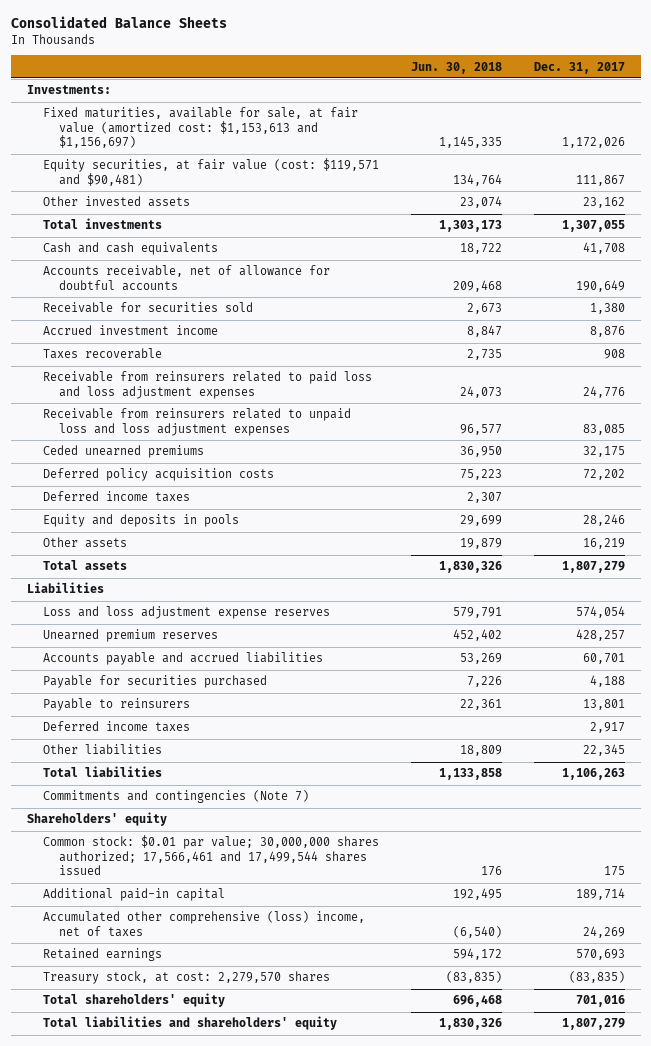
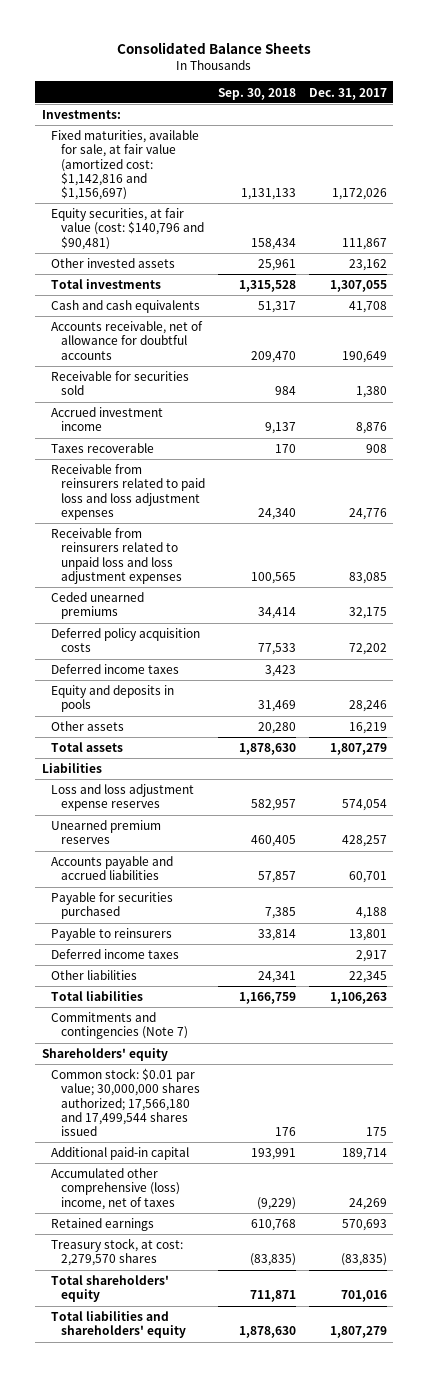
[410,61,502,74] Jun. 30, 2018 -> none
none -> [217,87,296,100] Sep. 30, 2018
[42,107,358,149] Fixed maturities, available for sale, at fair value (amortized cost: $1,153,613 and $1,156,697) -> [51,130,200,201] Fixed maturities, available for sale, at fair value (amortized cost: $1,142,816 and $1,156,697)
[42,158,379,186] Equity securities, at fair value (cost: $119,571 and $90,481) -> [51,208,205,250] Equity securities, at fair value (cost: $140,796 and $90,481)
[42,835,379,876] Common stock: $0.01 par value; 30,000,000 shares authorized; 17,566,461 and 17,499,544 shares issued -> [51,1068,201,1137] Common stock: $0.01 par value; 30,000,000 shares authorized; 17,566,180 and 17,499,544 shares issued

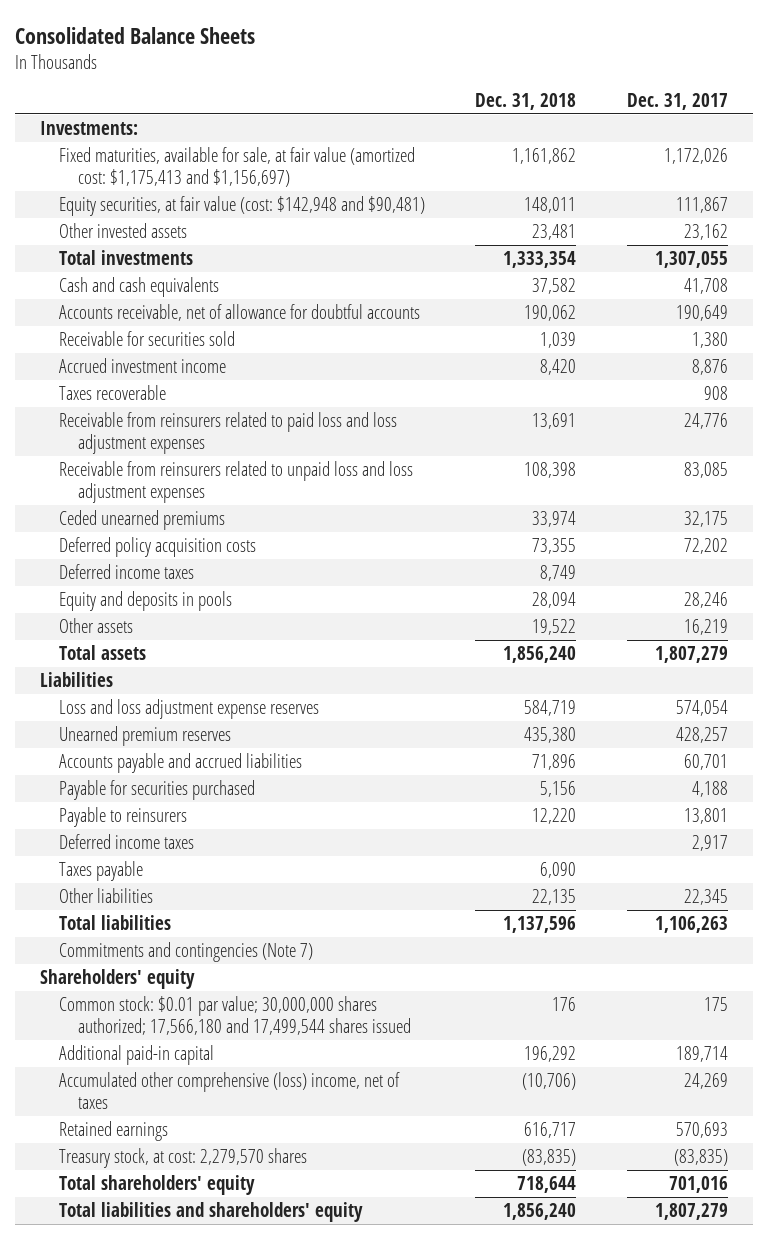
[217,87,296,100] Sep. 30, 2018 -> none
none -> [475,93,577,111] Dec. 31, 2018
[51,130,200,201] Fixed maturities, available for sale, at fair value (amortized cost: $1,142,816 and $1,156,697) -> [59,147,416,188] Fixed maturities, available for sale, at fair value (amortized cost: $1,175,413 and $1,156,697)
[51,208,205,250] Equity securities, at fair value (cost: $140,796 and $90,481) -> [59,196,426,217] Equity securities, at fair value (cost: $142,948 and $90,481)
none -> [59,861,144,882] Taxes payable

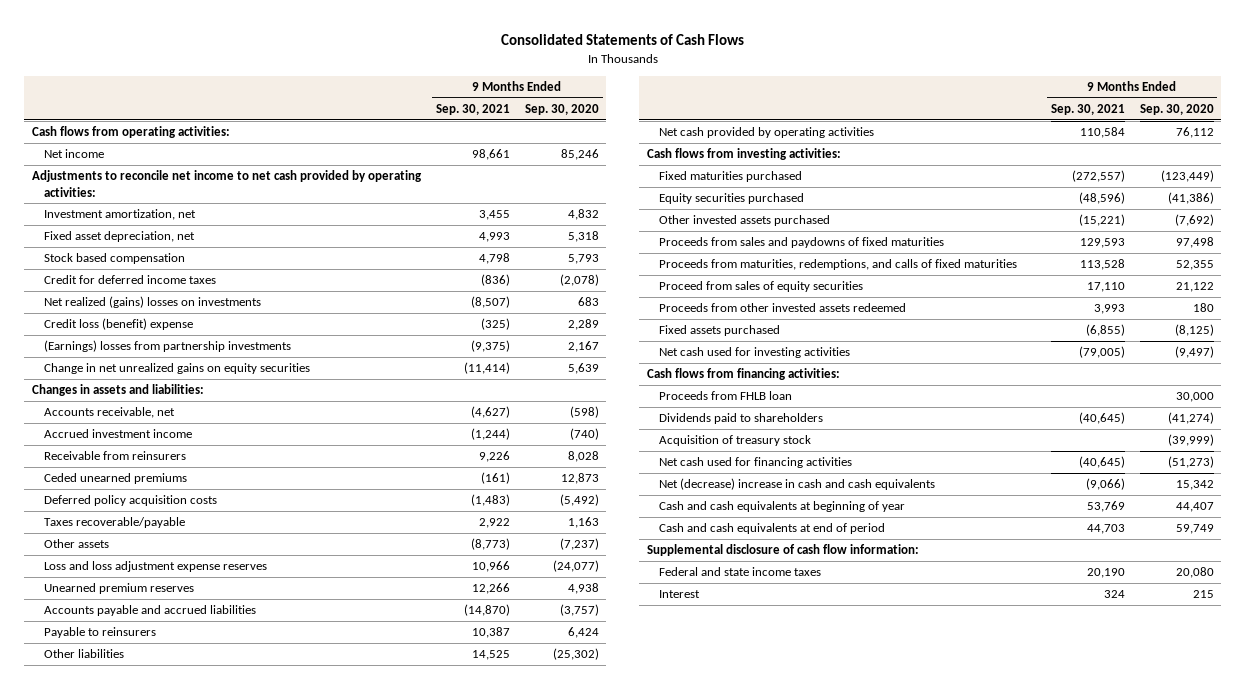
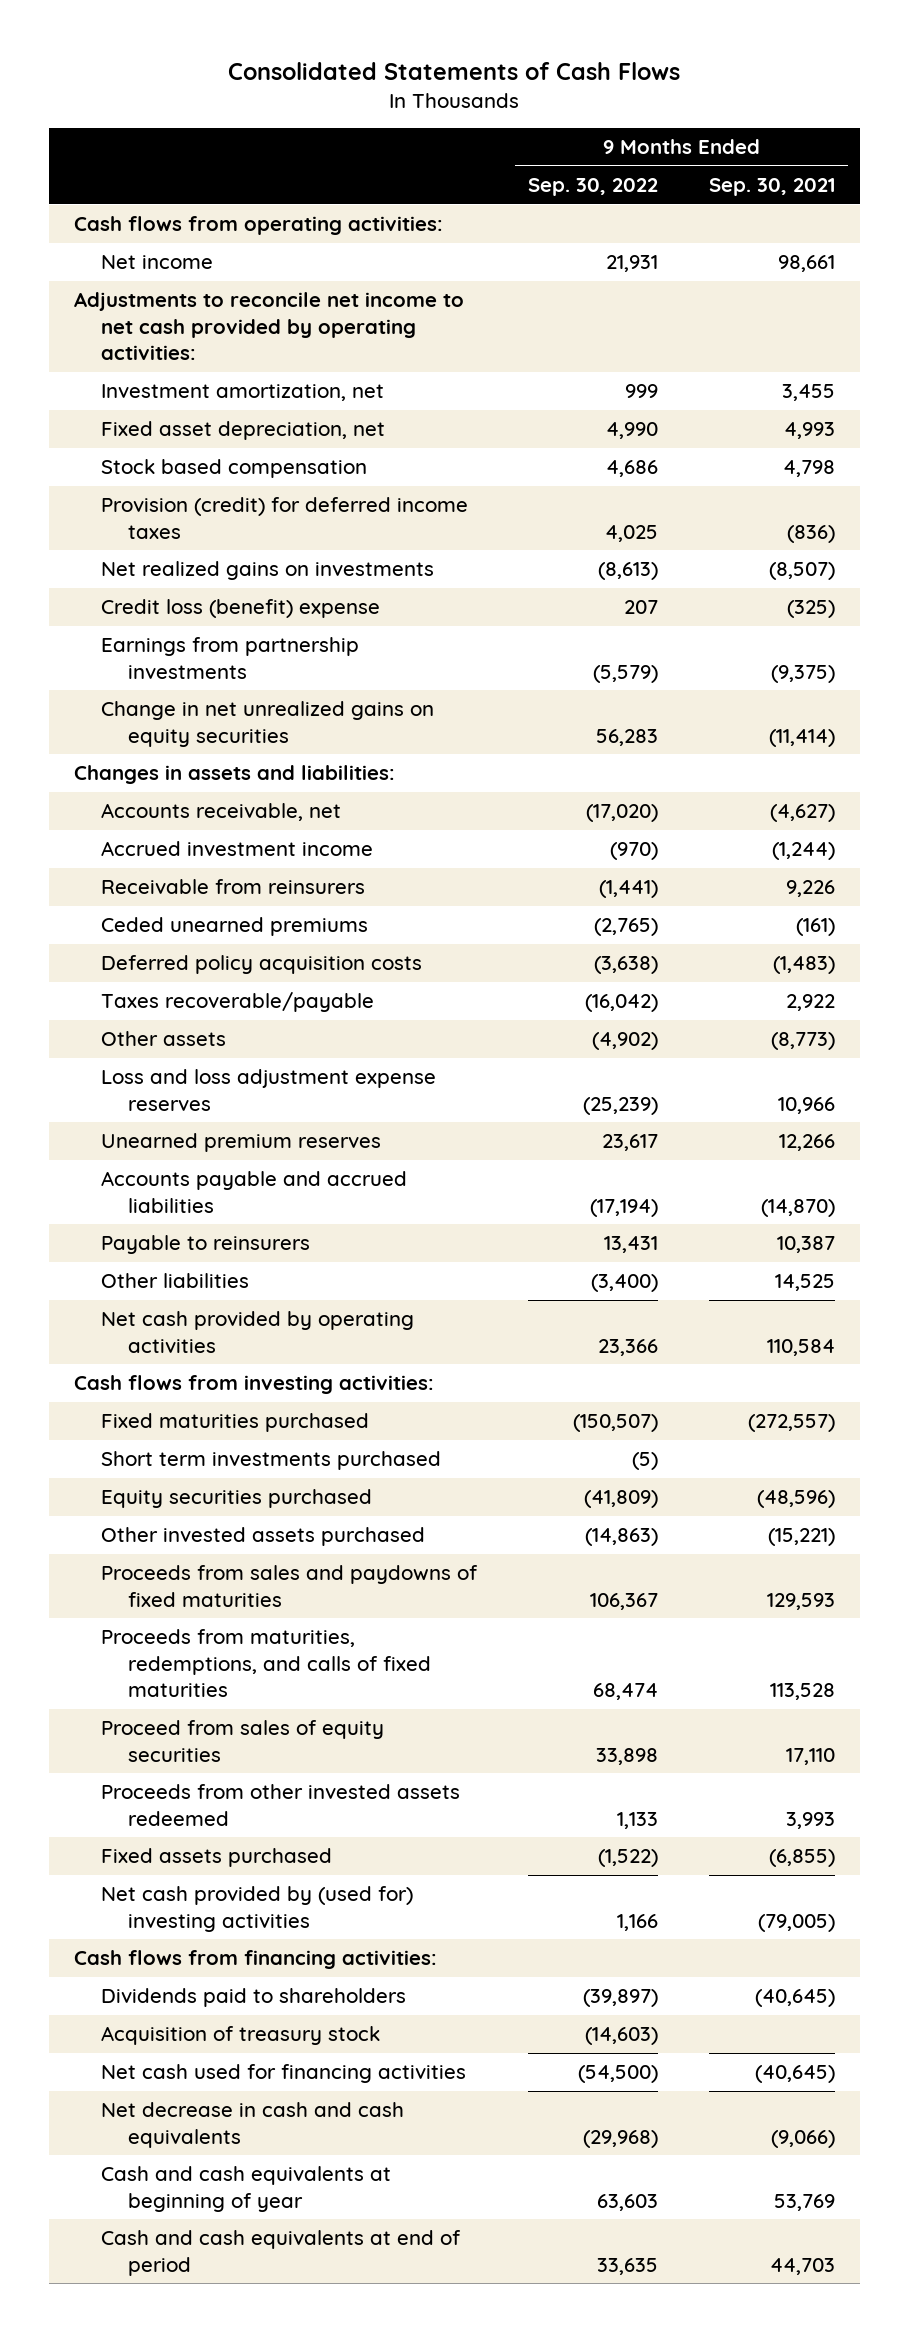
[524,103,599,115] Sep. 30, 2020 -> none
none -> [528,177,659,196] Sep. 30, 2022
[43,275,216,285] Credit for deferred income taxes -> [101,497,469,539] Provision (credit) for deferred income taxes
[43,296,261,309] Net realized (gains) losses on investments -> [101,561,435,581] Net realized gains on investments
[43,340,291,353] (Earnings) losses from partnership investments -> [101,637,360,679] Earnings from partnership investments
none -> [101,1451,442,1471] Short term investments purchased
[658,347,850,359] Net cash used for investing activities -> [101,1886,414,1932] Net cash provided by (used for) investing activities
[658,391,792,401] Proceeds from FHLB loan -> none
[658,478,935,491] Net (decrease) increase in cash and cash equivalents -> [101,2102,405,2148] Net decrease in cash and cash equivalents
[646,544,919,557] Supplemental disclosure of cash flow information: -> none
[658,567,821,577] Federal and state income taxes -> none
[658,590,700,599] Interest -> none

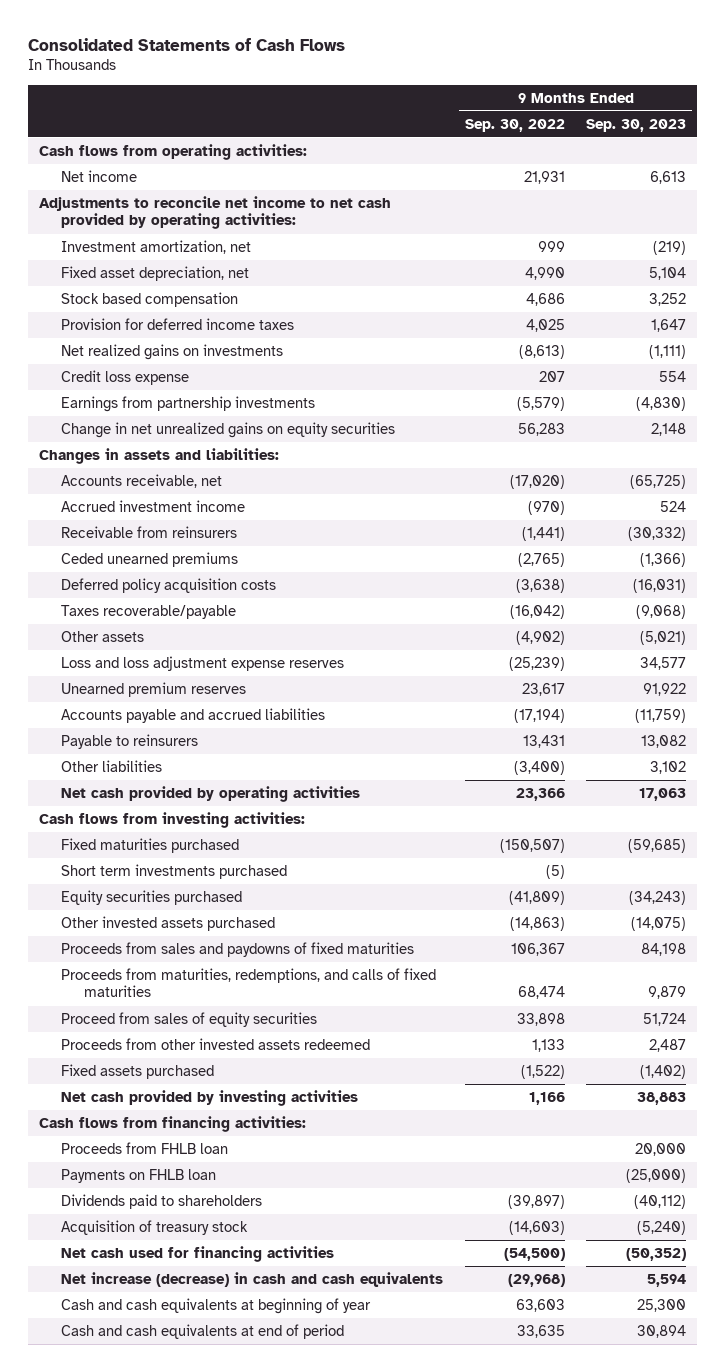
[708,177,835,196] Sep. 30, 2021 -> none
none -> [586,118,687,132] Sep. 30, 2023
[101,497,469,539] Provision (credit) for deferred income taxes -> [61,317,295,330] Provision for deferred income taxes
[101,599,381,619] Credit loss (benefit) expense -> [61,369,190,385] Credit loss expense
[101,1886,414,1932] Net cash provided by (used for) investing activities -> [61,1089,359,1106] Net cash provided by investing activities
none -> [61,1141,229,1154] Proceeds from FHLB loan
none -> [61,1168,217,1183] Payments on FHLB loan
[101,2102,405,2148] Net decrease in cash and cash equivalents -> [61,1271,444,1287] Net increase (decrease) in cash and cash equivalents

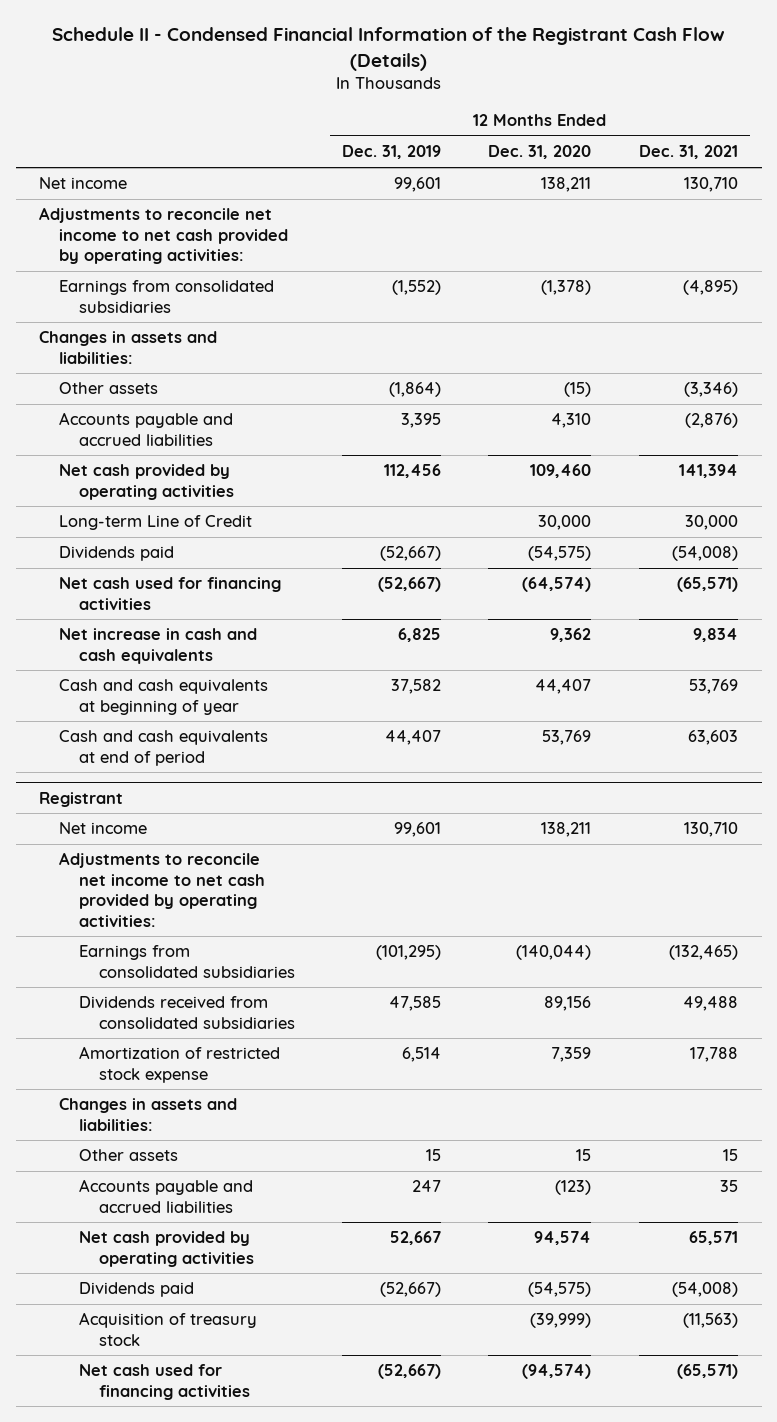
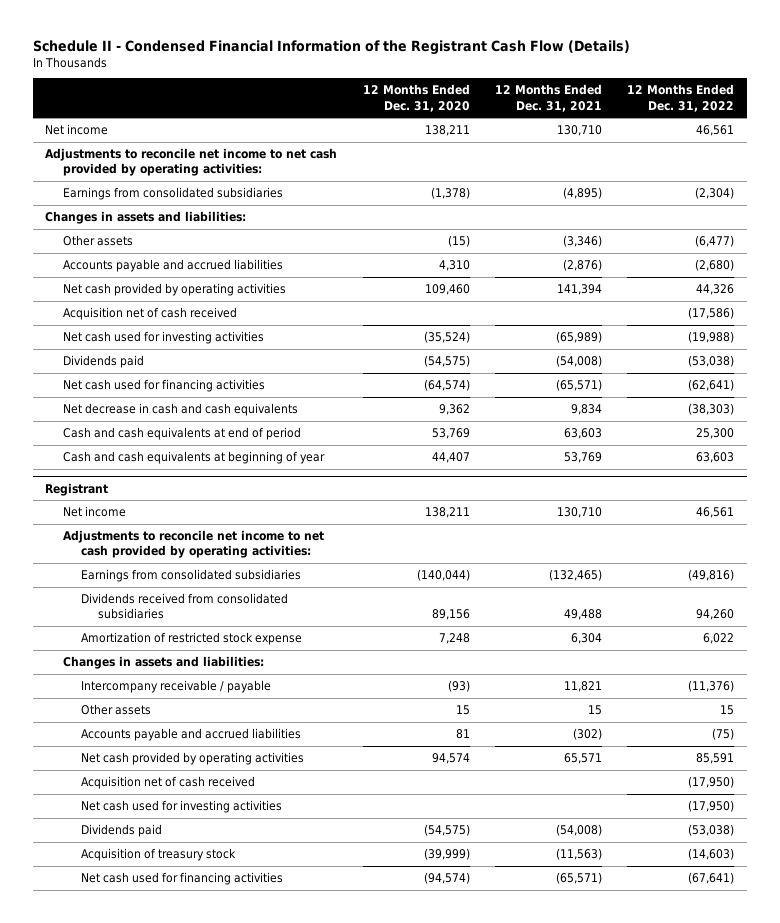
[342,145,442,160] Dec. 31, 2019 -> none
none -> [627,84,735,112] 12 Months Ended Dec. 31, 2022
[59,515,253,531] Long-term Line of Credit -> none
none -> [63,307,238,321] Acquisition net of cash received
none -> [63,331,265,345] Net cash used for investing activities
[59,628,258,664] Net increase in cash and cash equivalents -> [63,403,299,417] Net decrease in cash and cash equivalents
[59,679,269,715] Cash and cash equivalents at beginning of year -> [63,451,326,465] Cash and cash equivalents at beginning of year
[551,1047,592,1063] 7,359 -> [438,633,470,645] 7,248
[689,1047,738,1063] 17,788 -> [570,633,602,645] 6,304
none -> [80,680,271,694] Intercompany receivable / payable
[555,1180,592,1196] (123) -> [455,729,470,740] 81
[719,1180,738,1193] 35 -> [572,728,602,741] (302)
none -> [80,776,255,790] Acquisition net of cash received
none -> [80,800,282,814] Net cash used for investing activities

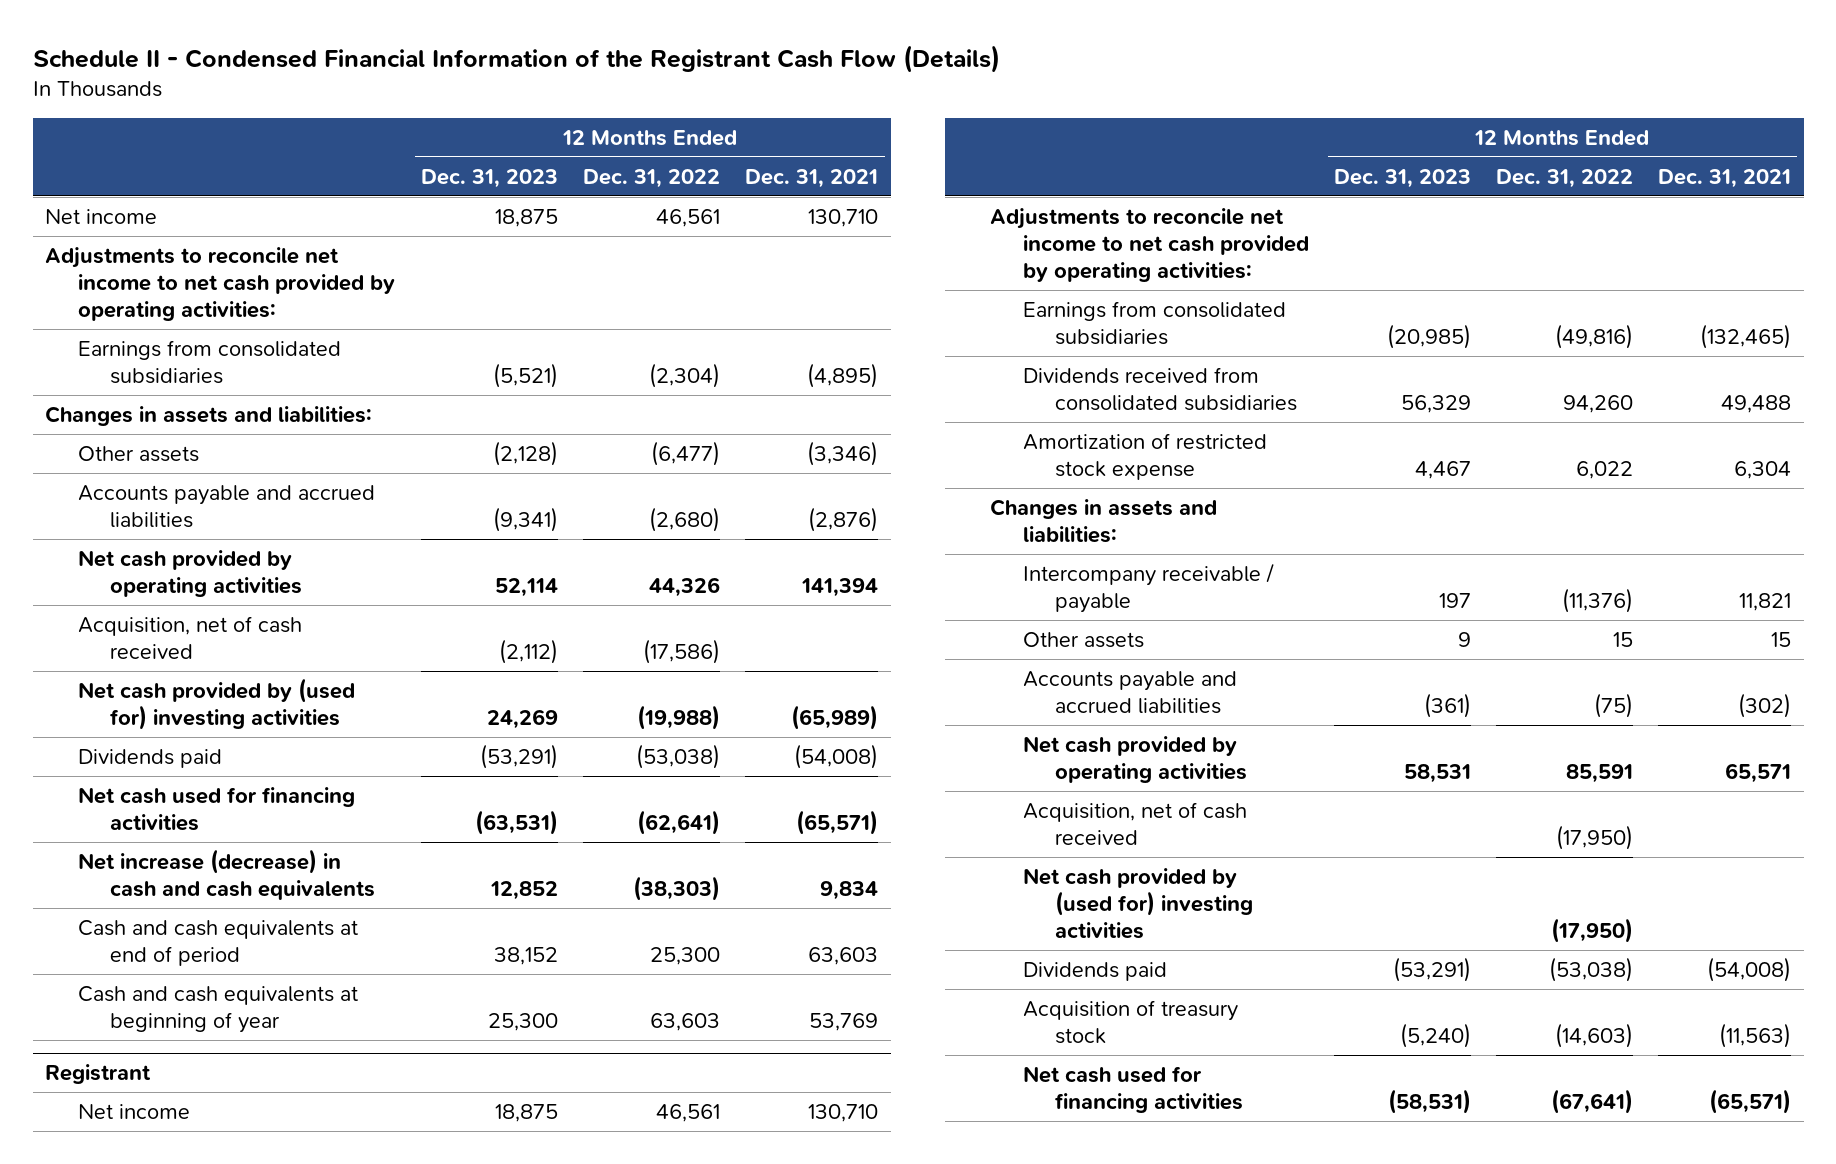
[362,84,470,112] 12 Months Ended Dec. 31, 2020 -> none
none -> [421,168,559,188] Dec. 31, 2023
[63,307,238,321] Acquisition net of cash received -> [77,615,302,659] Acquisition, net of cash received
[63,331,265,345] Net cash used for investing activities -> [77,677,355,730] Net cash provided by (used for) investing activities
[63,403,299,417] Net decrease in cash and cash equivalents -> [77,848,376,900] Net increase (decrease) in cash and cash equivalents
[80,776,255,790] Acquisition net of cash received -> [1022,801,1247,845] Acquisition, net of cash received
[80,800,282,814] Net cash used for investing activities -> [1022,867,1254,939] Net cash provided by (used for) investing activities

